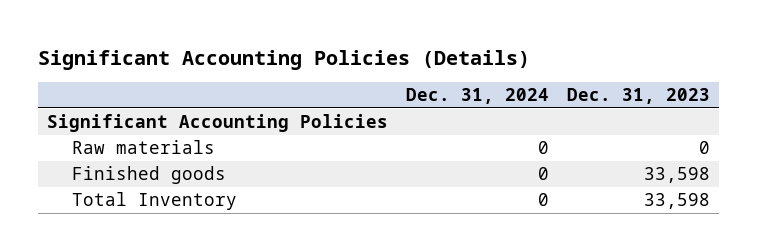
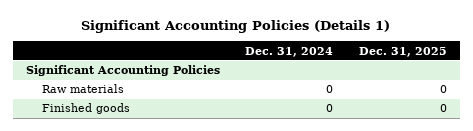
[37,49,530,70] Significant Accounting Policies (Details) -> [81,20,391,34] Significant Accounting Policies (Details 1)
[567,88,711,105] Dec. 31, 2023 -> none
none -> [358,46,447,57] Dec. 31, 2025
[72,192,238,211] Total Inventory -> none

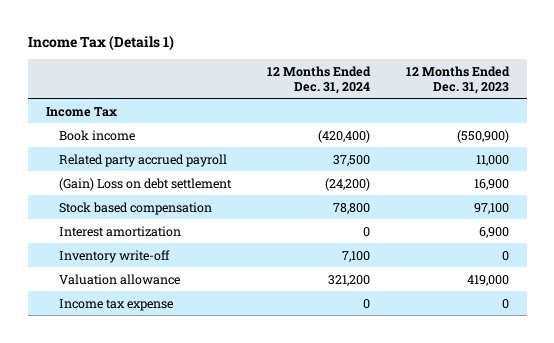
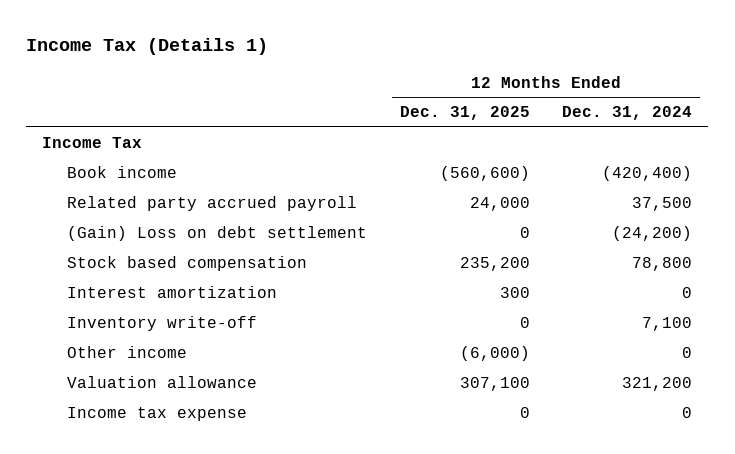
[405,65,510,94] 12 Months Ended Dec. 31, 2023 -> none
none -> [399,106,530,121] Dec. 31, 2025
none -> [67,346,188,359] Other income

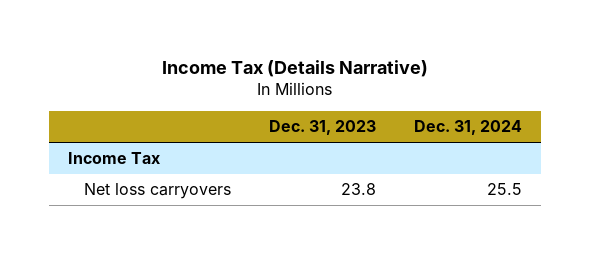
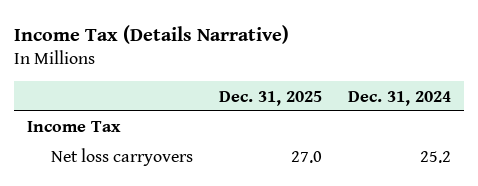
[269,120,377,136] Dec. 31, 2023 -> none
none -> [219,90,323,106] Dec. 31, 2025
[487,183,523,196] 25.5 -> [419,151,451,164] 25.2

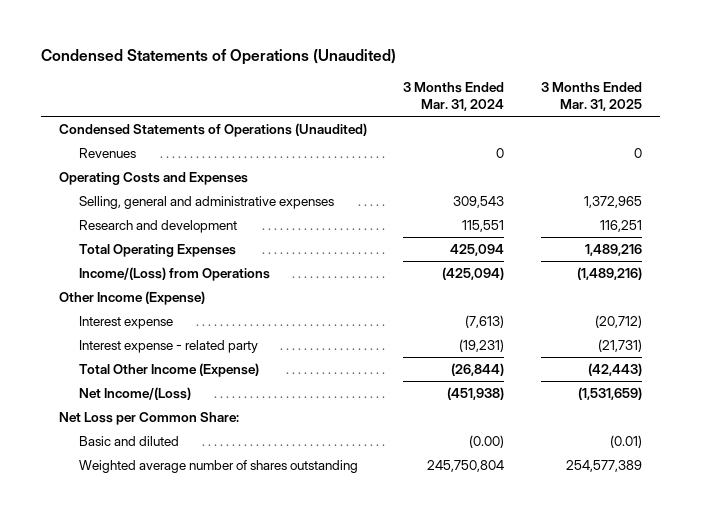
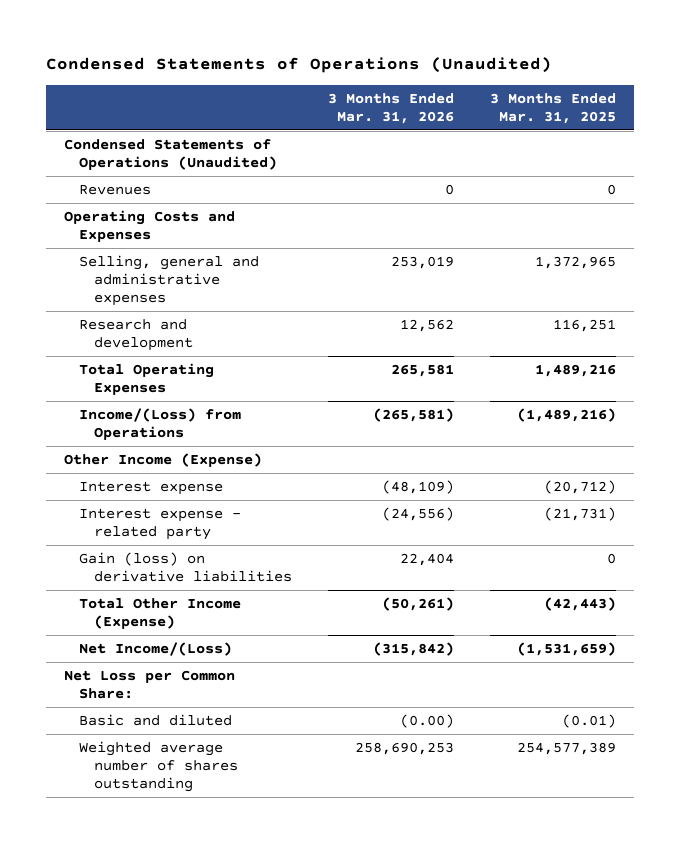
[403,81,505,111] 3 Months Ended Mar. 31, 2024 -> none
none -> [328,92,455,124] 3 Months Ended Mar. 31, 2026
none -> [78,551,293,583] Gain (loss) on derivative liabilities

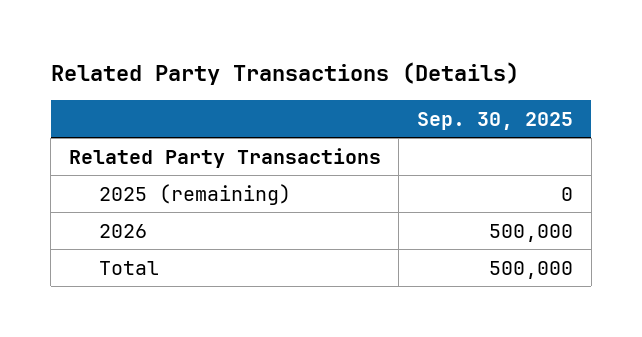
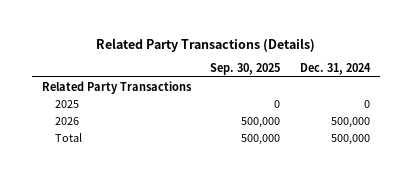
none -> [300,63,372,76] Dec. 31, 2024
[99,183,292,205] 2025 (remaining) -> [55,99,80,108] 2025

